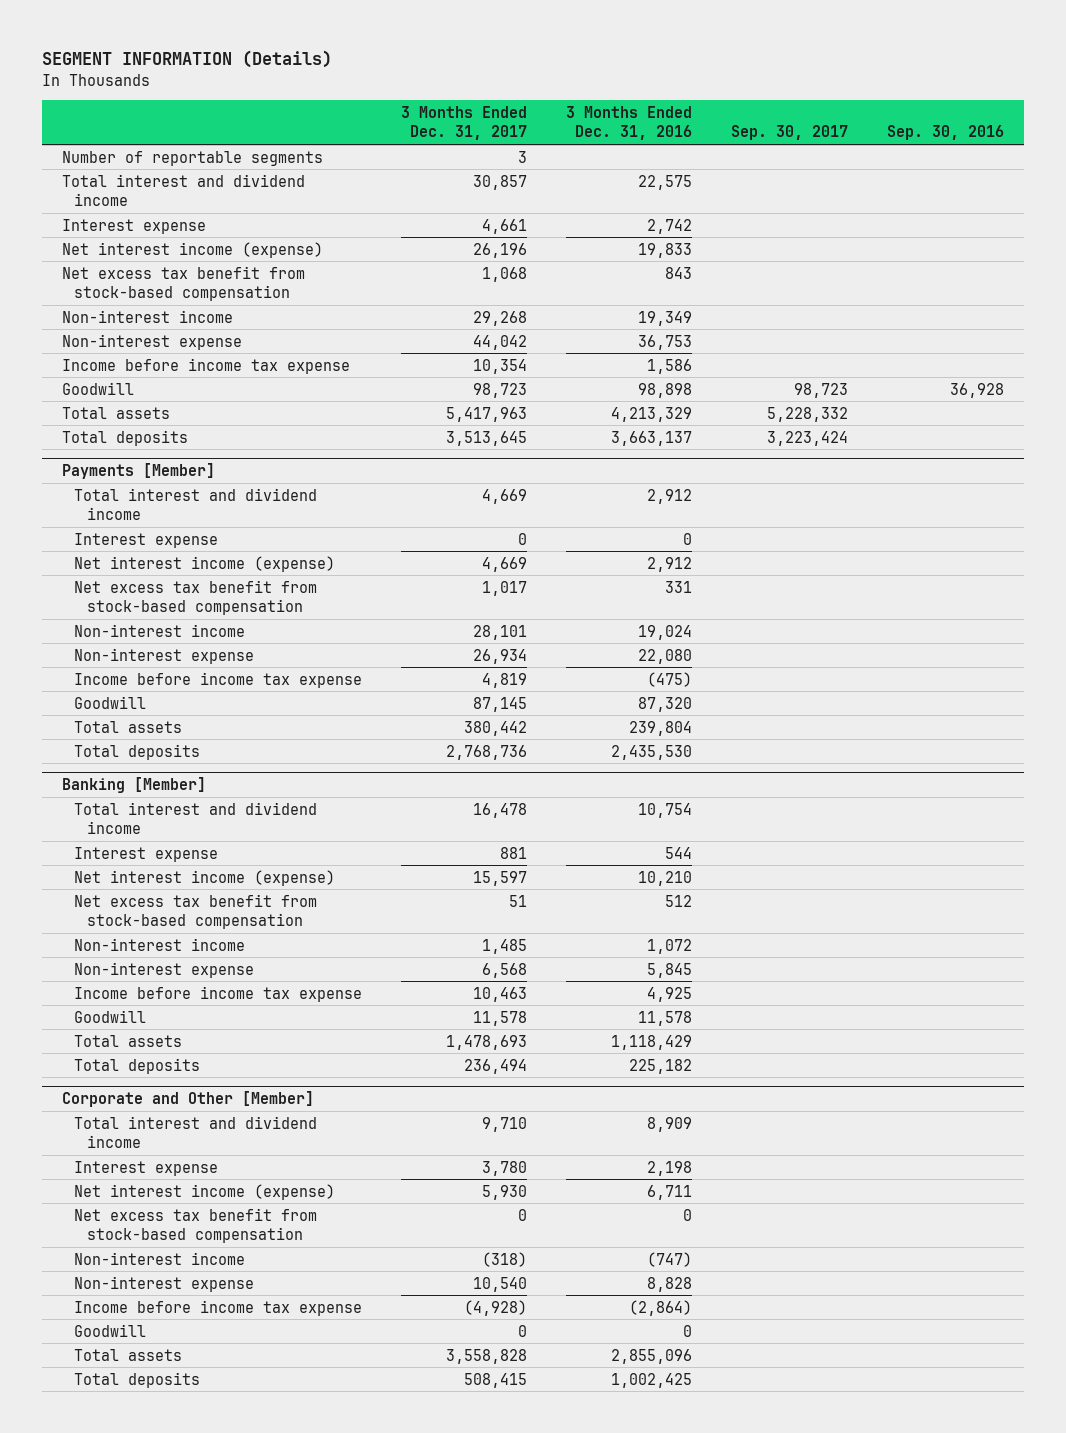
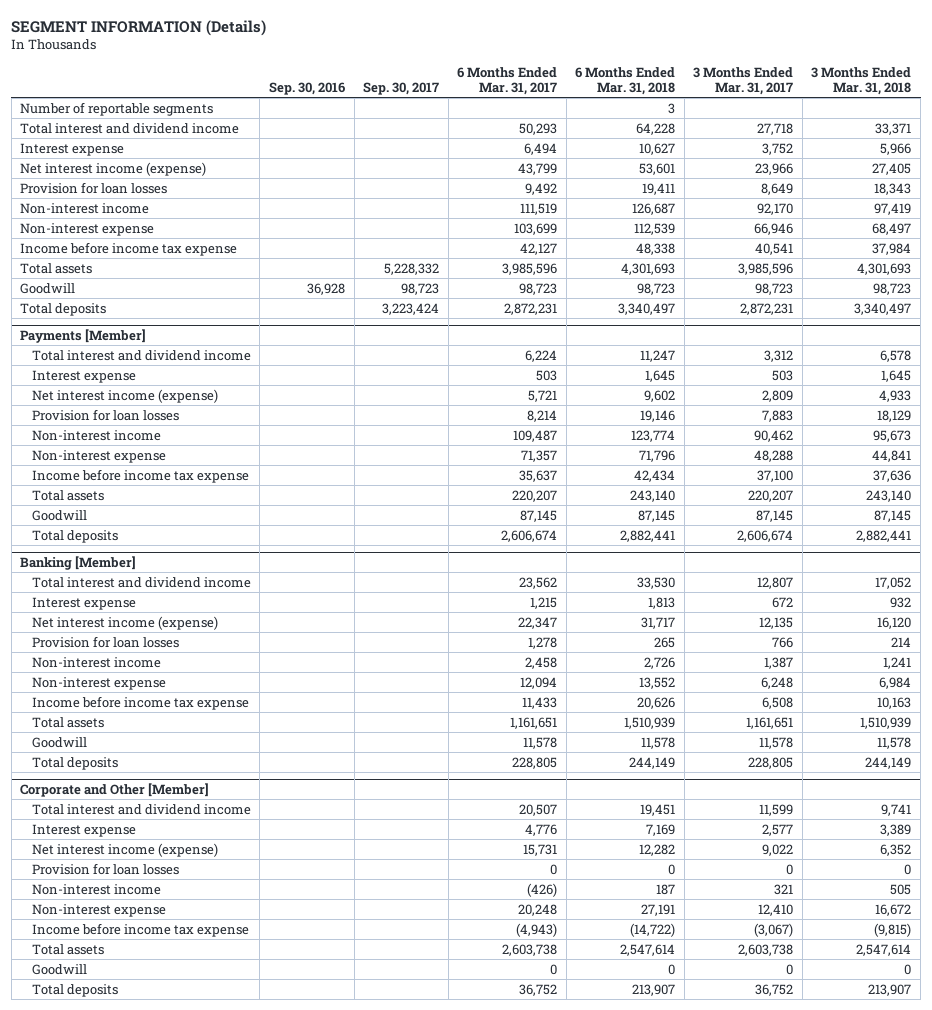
[401,106,528,141] 3 Months Ended Dec. 31, 2017 -> none
[566,106,693,141] 3 Months Ended Dec. 31, 2016 -> none
none -> [457,66,558,96] 6 Months Ended Mar. 31, 2017
none -> [575,66,676,96] 6 Months Ended Mar. 31, 2018
none -> [693,66,794,96] 3 Months Ended Mar. 31, 2017
none -> [811,66,912,96] 3 Months Ended Mar. 31, 2018
[61,265,305,301] Net excess tax benefit from stock-based compensation -> [20,181,168,194] Provision for loan losses
[61,381,134,395] Goodwill -> [20,282,76,294] Goodwill
[74,579,318,615] Net excess tax benefit from stock-based compensation -> [31,408,179,421] Provision for loan losses
[74,695,147,709] Goodwill -> [31,509,87,521] Goodwill
[74,893,318,929] Net excess tax benefit from stock-based compensation -> [31,635,179,648] Provision for loan losses
[74,1009,147,1023] Goodwill -> [31,736,87,748] Goodwill
[74,1207,318,1243] Net excess tax benefit from stock-based compensation -> [31,862,179,875] Provision for loan losses
[74,1323,147,1337] Goodwill -> [31,963,87,975] Goodwill

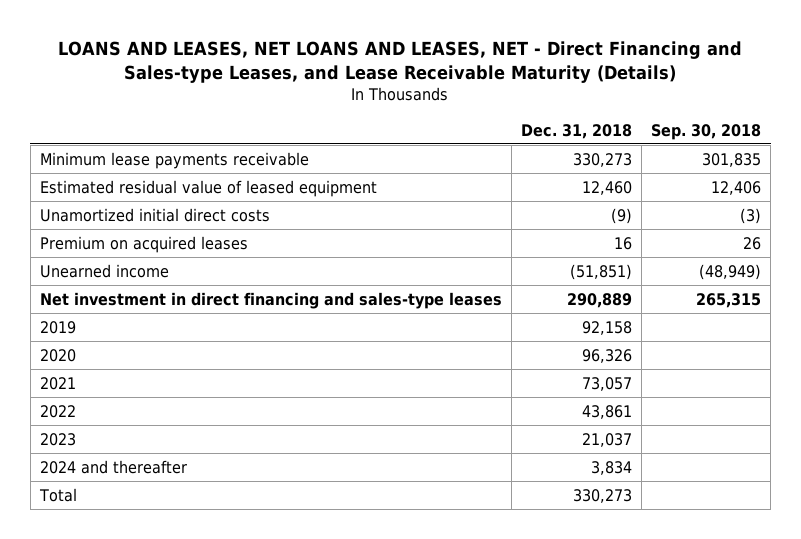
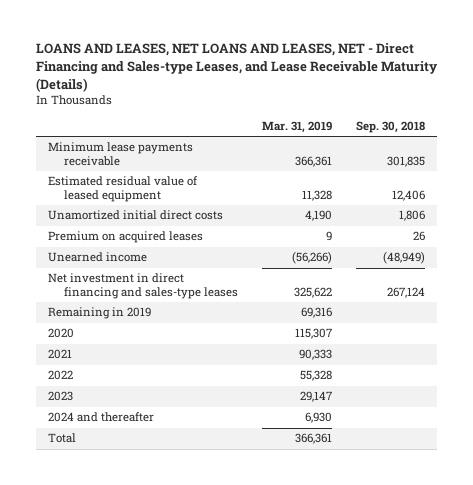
[520,123,632,139] Dec. 31, 2018 -> none
none -> [261,121,332,134] Mar. 31, 2019
[740,207,762,224] (3) -> [399,210,426,222] 1,806
[696,292,762,308] 265,315 -> [387,287,426,299] 267,124
[39,320,76,334] 2019 -> [47,307,151,320] Remaining in 2019

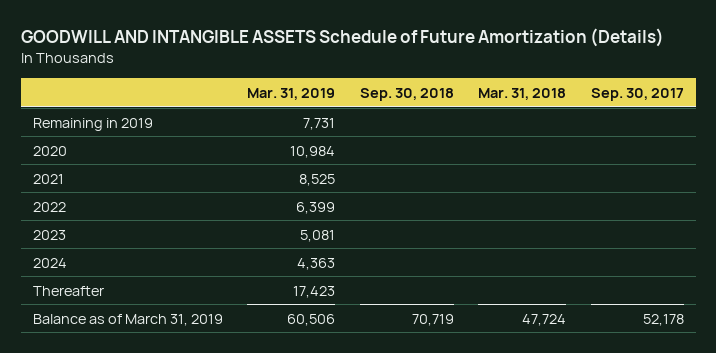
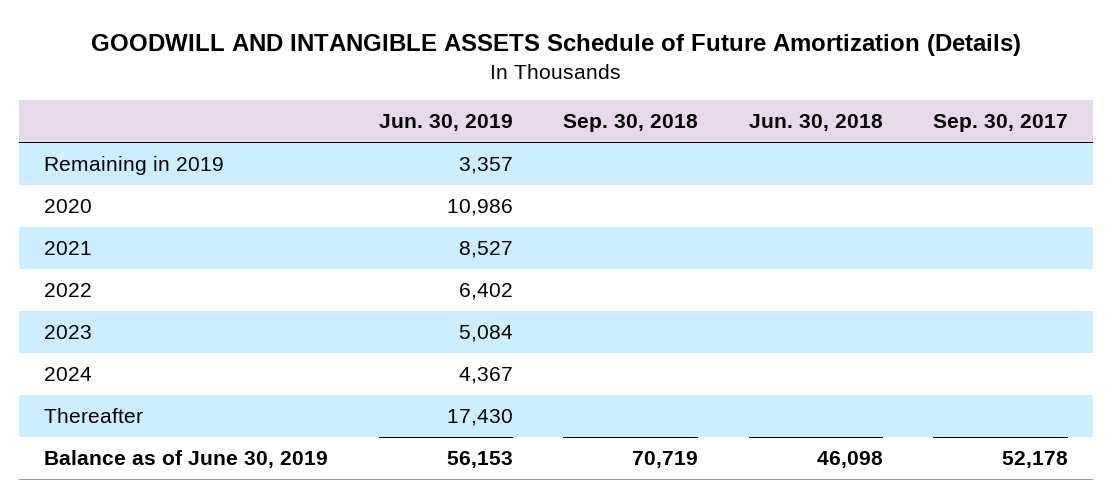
[247,87,336,100] Mar. 31, 2019 -> none
[478,87,567,100] Mar. 31, 2018 -> none
none -> [378,114,513,132] Jun. 30, 2019
none -> [748,114,883,132] Jun. 30, 2018
[32,313,223,326] Balance as of March 31, 2019 -> [44,450,329,469] Balance as of June 30, 2019

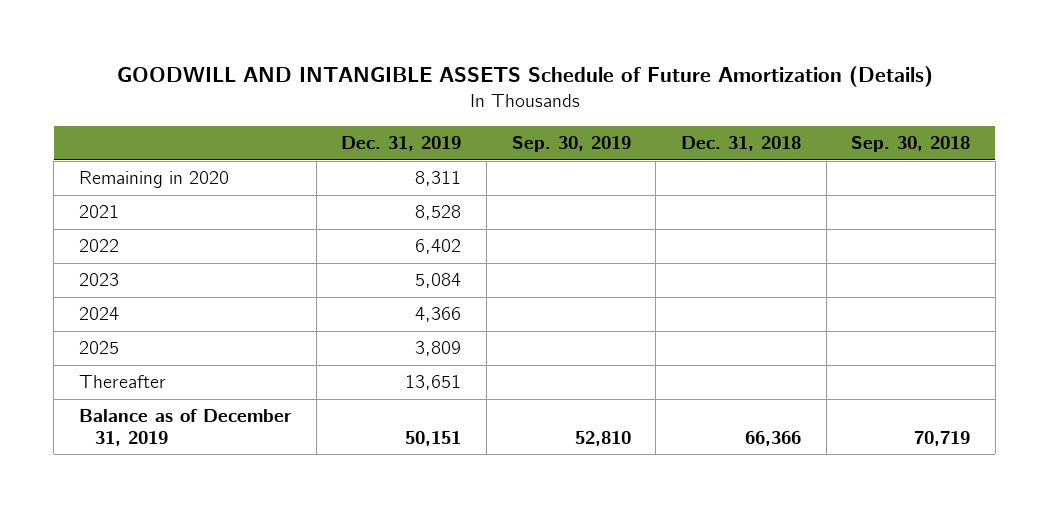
[378,114,513,132] Jun. 30, 2019 -> none
[748,114,883,132] Jun. 30, 2018 -> none
[932,114,1068,133] Sep. 30, 2017 -> none
none -> [341,135,462,151] Dec. 31, 2019
none -> [511,135,631,152] Sep. 30, 2019
none -> [680,135,801,151] Dec. 31, 2018
[44,199,93,214] 2020 -> none
[44,156,225,176] Remaining in 2019 -> [79,171,230,189] Remaining in 2020
none -> [79,341,120,355] 2025
[44,450,329,469] Balance as of June 30, 2019 -> [79,409,292,446] Balance as of December 31, 2019

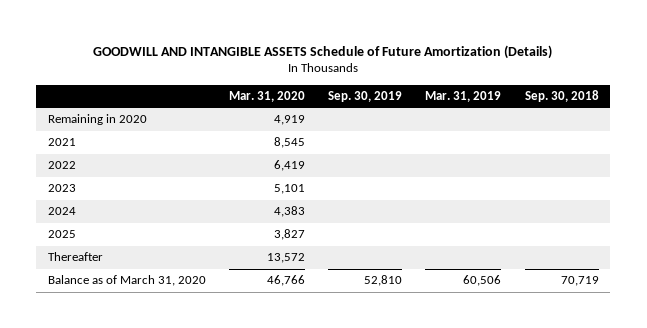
[341,135,462,151] Dec. 31, 2019 -> none
[680,135,801,151] Dec. 31, 2018 -> none
none -> [229,90,306,102] Mar. 31, 2020
none -> [425,90,502,102] Mar. 31, 2019
[79,409,292,446] Balance as of December 31, 2019 -> [47,275,206,287] Balance as of March 31, 2020

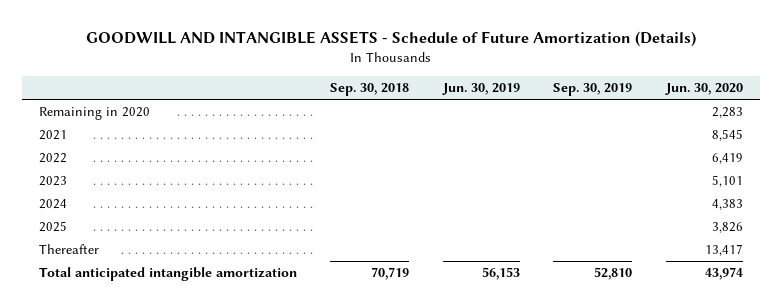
[93,44,553,59] GOODWILL AND INTANGIBLE ASSETS Schedule of Future Amortization (Details) -> [85,31,696,48] GOODWILL AND INTANGIBLE ASSETS - Schedule of Future Amortization (Details)
[229,90,306,102] Mar. 31, 2020 -> none
[425,90,502,102] Mar. 31, 2019 -> none
none -> [441,82,520,95] Jun. 30, 2019
none -> [664,82,743,95] Jun. 30, 2020
[47,275,206,287] Balance as of March 31, 2020 -> [38,267,297,282] Total anticipated intangible amortization

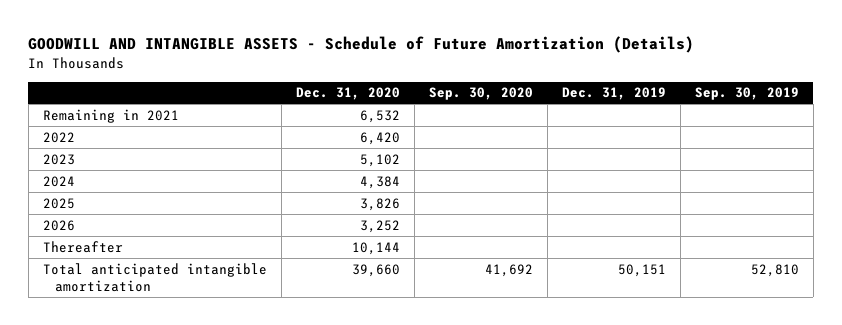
[330,82,410,96] Sep. 30, 2018 -> none
[441,82,520,95] Jun. 30, 2019 -> none
[664,82,743,95] Jun. 30, 2020 -> none
none -> [295,87,400,101] Dec. 31, 2020
none -> [428,87,533,101] Sep. 30, 2020
none -> [561,87,666,101] Dec. 31, 2019
[38,130,67,141] 2021 -> none
[38,107,150,121] Remaining in 2020 -> [42,108,179,123] Remaining in 2021
none -> [42,219,75,231] 2026

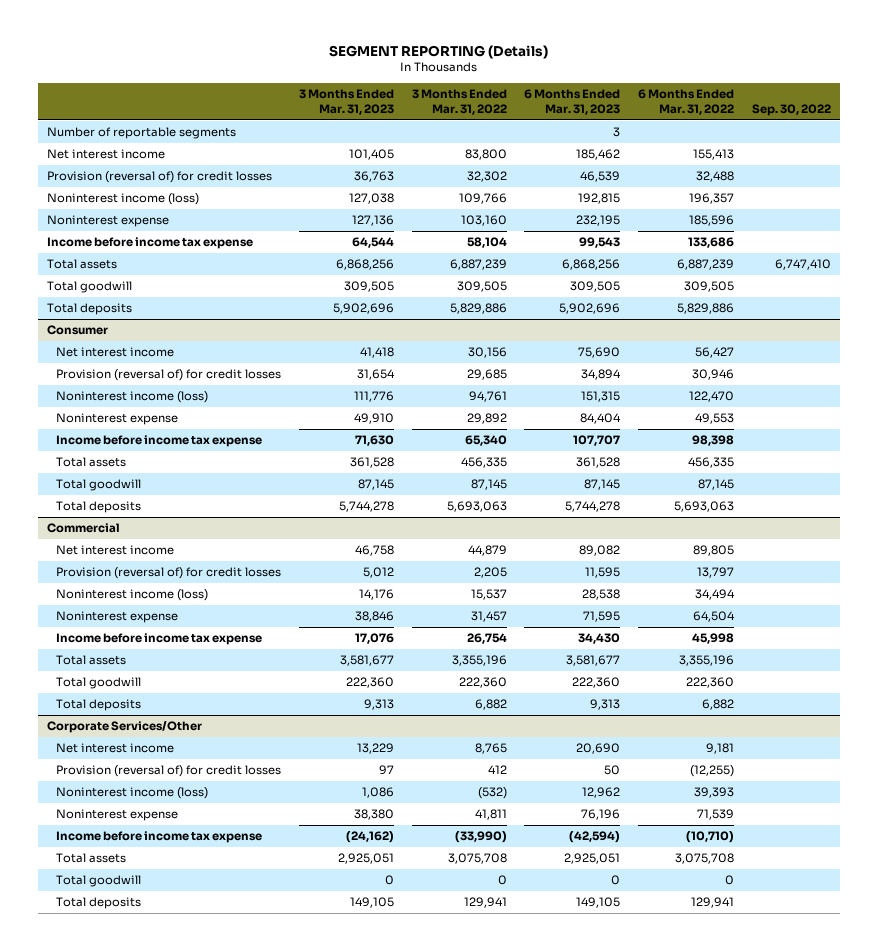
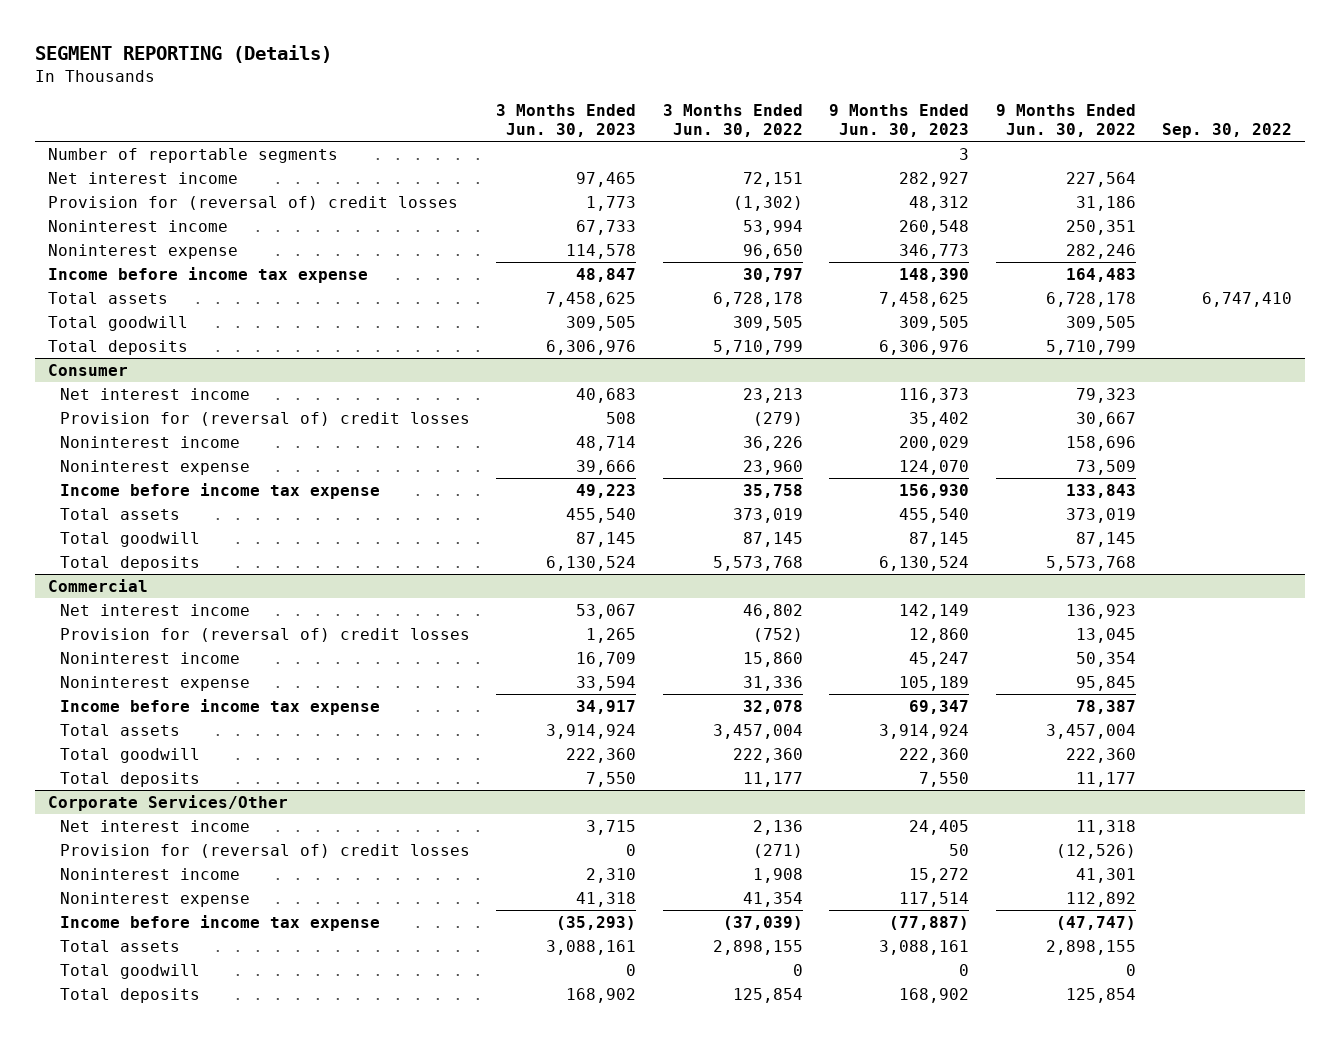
[299,89,395,116] 3 Months Ended Mar. 31, 2023 -> none
[411,89,507,116] 3 Months Ended Mar. 31, 2022 -> none
[524,89,621,116] 6 Months Ended Mar. 31, 2023 -> none
[638,89,735,116] 6 Months Ended Mar. 31, 2022 -> none
none -> [496,103,637,138] 3 Months Ended Jun. 30, 2023
none -> [662,103,803,138] 3 Months Ended Jun. 30, 2022
none -> [829,103,970,138] 9 Months Ended Jun. 30, 2023
none -> [995,103,1136,138] 9 Months Ended Jun. 30, 2022
[46,171,272,184] Provision (reversal of) for credit losses -> [47,195,458,210] Provision for (reversal of) credit losses
[46,193,199,206] Noninterest income (loss) -> [47,219,228,232] Noninterest income
[56,369,282,382] Provision (reversal of) for credit losses -> [59,411,470,426] Provision for (reversal of) credit losses
[56,391,209,404] Noninterest income (loss) -> [59,435,240,448] Noninterest income
[56,567,282,580] Provision (reversal of) for credit losses -> [59,627,470,642] Provision for (reversal of) credit losses
[56,589,209,602] Noninterest income (loss) -> [59,651,240,664] Noninterest income
[56,765,282,778] Provision (reversal of) for credit losses -> [59,843,470,858] Provision for (reversal of) credit losses
[56,787,209,800] Noninterest income (loss) -> [59,867,240,880] Noninterest income

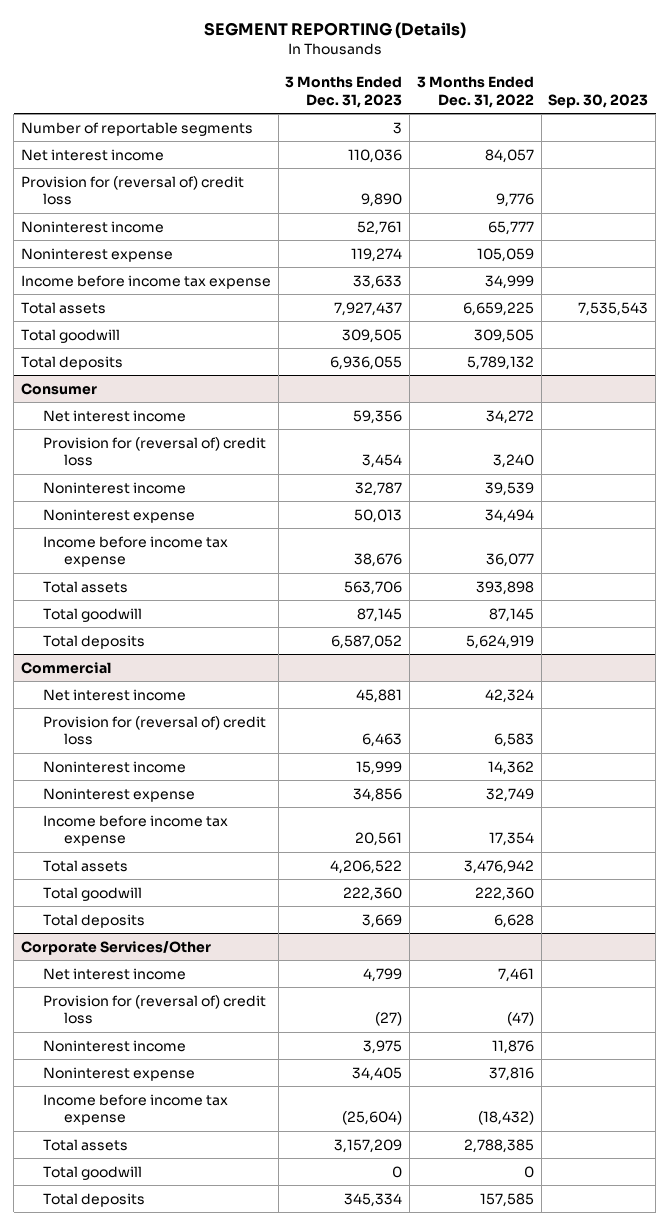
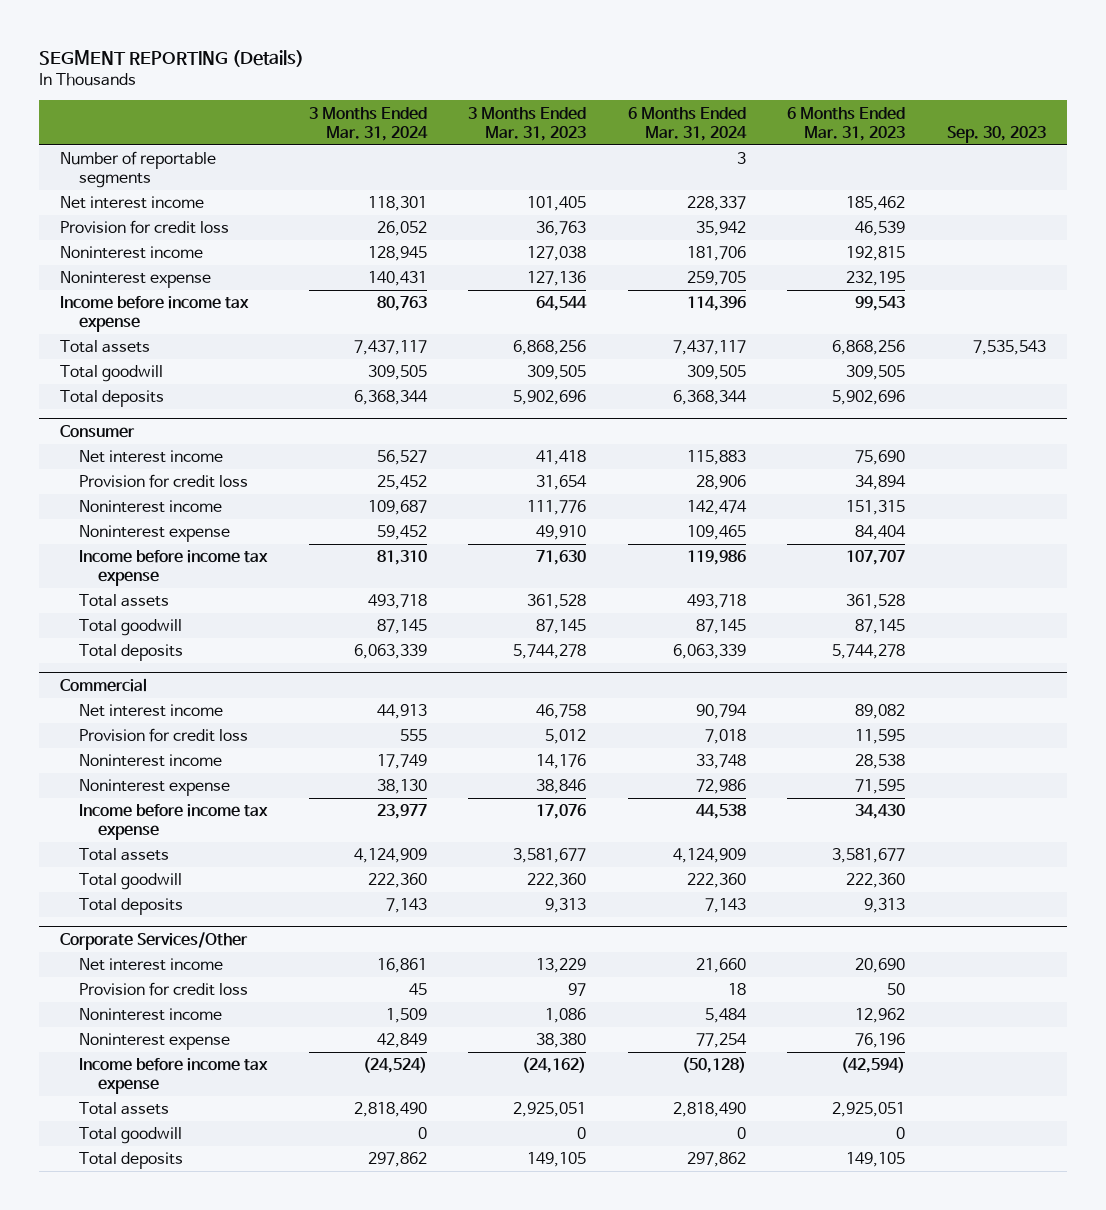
[285,76,403,108] 3 Months Ended Dec. 31, 2023 -> none
[416,76,534,108] 3 Months Ended Dec. 31, 2022 -> none
none -> [308,106,428,141] 3 Months Ended Mar. 31, 2024
none -> [468,106,587,141] 3 Months Ended Mar. 31, 2023
none -> [627,106,747,141] 6 Months Ended Mar. 31, 2024
none -> [787,106,906,141] 6 Months Ended Mar. 31, 2023
[20,175,244,206] Provision for (reversal of) credit loss -> [60,220,230,235] Provision for credit loss
[42,436,266,467] Provision for (reversal of) credit loss -> [79,474,249,489] Provision for credit loss
[42,715,266,746] Provision for (reversal of) credit loss -> [79,728,249,743] Provision for credit loss
[42,994,266,1025] Provision for (reversal of) credit loss -> [79,982,249,997] Provision for credit loss

